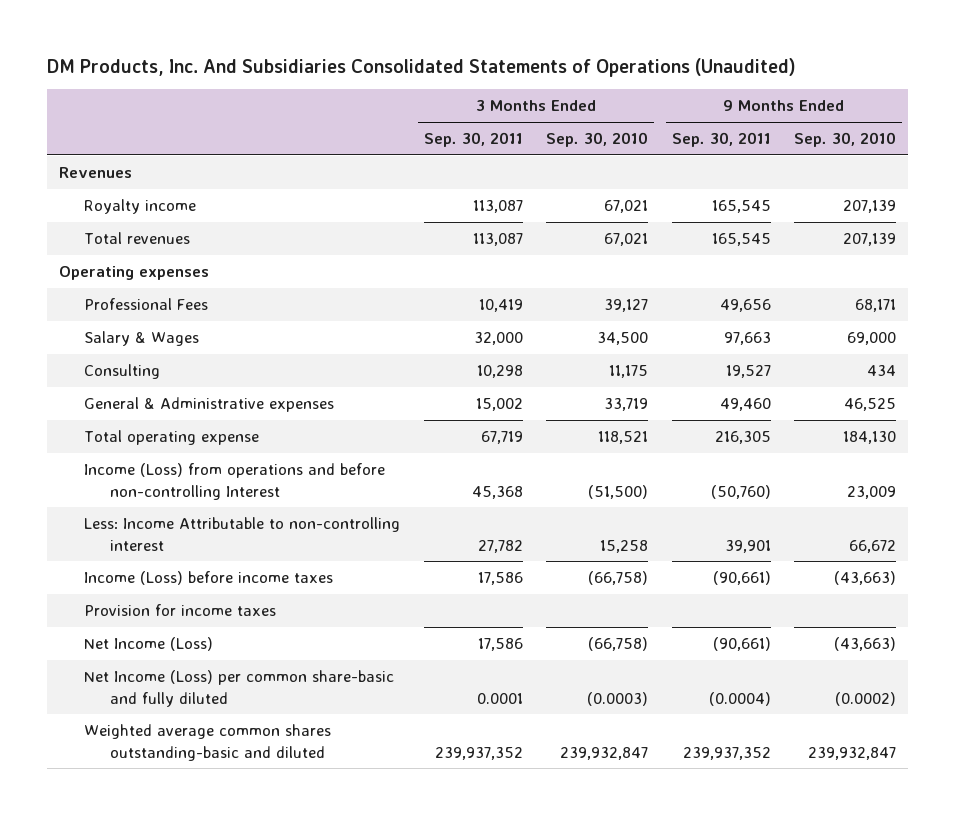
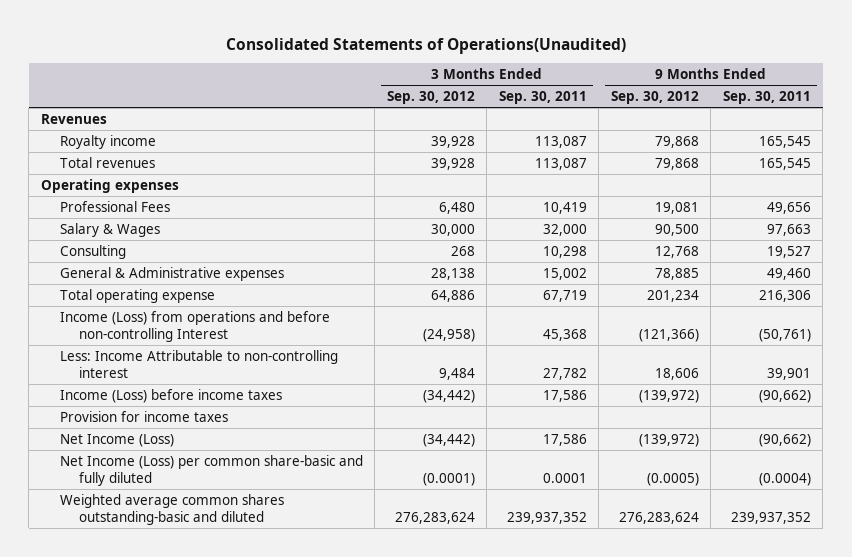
[46,57,796,77] DM Products, Inc. And Subsidiaries Consolidated Statements of Operations (Unaudited) -> [225,37,626,54] Consolidated Statements of Operations(Unaudited)
[546,131,649,147] Sep. 30, 2010 -> none
[794,131,897,147] Sep. 30, 2010 -> none
none -> [386,91,475,105] Sep. 30, 2012
none -> [610,91,699,105] Sep. 30, 2012
[714,430,771,444] 216,305 -> [758,289,811,302] 216,306
[710,484,771,499] (50,760) -> [758,329,811,343] (50,761)
[712,570,771,585] (90,661) -> [758,389,811,403] (90,662)
[712,636,771,651] (90,661) -> [758,433,811,447] (90,662)

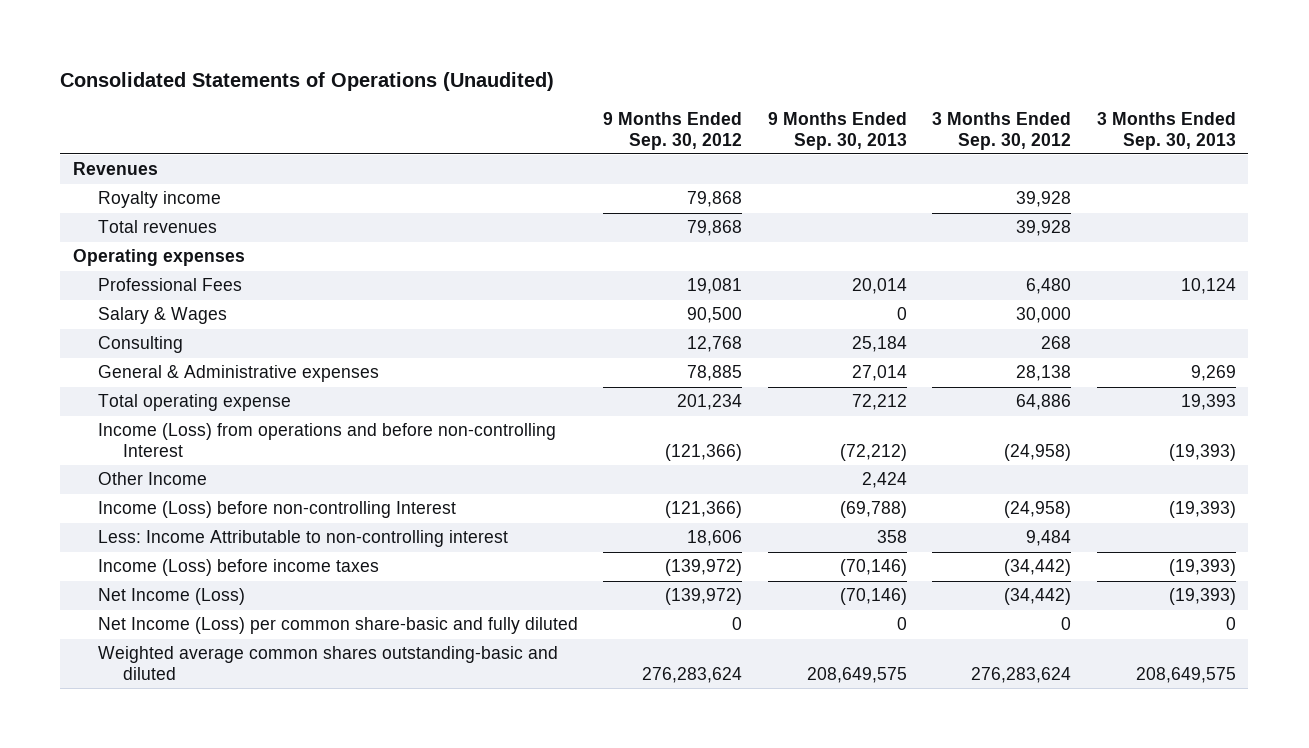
[225,37,626,54] Consolidated Statements of Operations(Unaudited) -> [60,72,555,92] Consolidated Statements of Operations (Unaudited)
[498,91,587,105] Sep. 30, 2011 -> none
[722,91,811,105] Sep. 30, 2011 -> none
none -> [767,112,907,150] 9 Months Ended Sep. 30, 2013
none -> [1096,112,1236,150] 3 Months Ended Sep. 30, 2013
none -> [97,472,207,486] Other Income
none -> [97,501,456,519] Income (Loss) before non-controlling Interest
[59,410,228,422] Provision for income taxes -> none
[422,473,475,487] (0.0001) -> [1061,617,1072,631] 0
[646,473,699,487] (0.0005) -> [732,617,743,631] 0

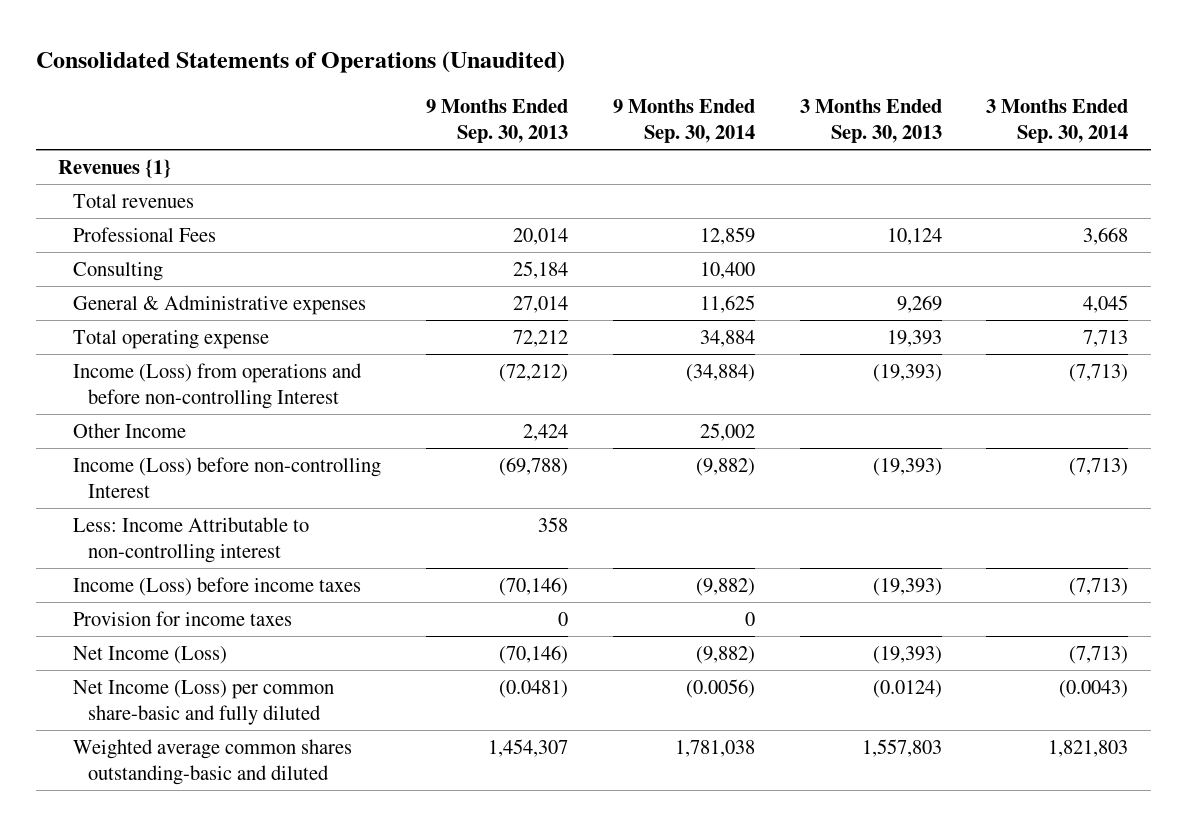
[603,112,743,150] 9 Months Ended Sep. 30, 2012 -> none
[932,112,1072,150] 3 Months Ended Sep. 30, 2012 -> none
none -> [612,98,755,144] 9 Months Ended Sep. 30, 2014
none -> [986,98,1129,144] 3 Months Ended Sep. 30, 2014
[97,191,221,209] Royalty income -> none
[73,162,159,176] Revenues -> [58,158,172,178] Revenues {1}
[73,249,246,267] Operating expenses -> none
[97,307,227,325] Salary & Wages -> none
none -> [73,610,293,626] Provision for income taxes
[896,617,907,631] 0 -> [498,679,568,698] (0.0481)
[1225,617,1236,631] 0 -> [872,679,942,698] (0.0124)
[806,666,907,683] 208,649,575 -> [487,738,568,757] 1,454,307
[1135,666,1236,683] 208,649,575 -> [861,738,942,757] 1,557,803

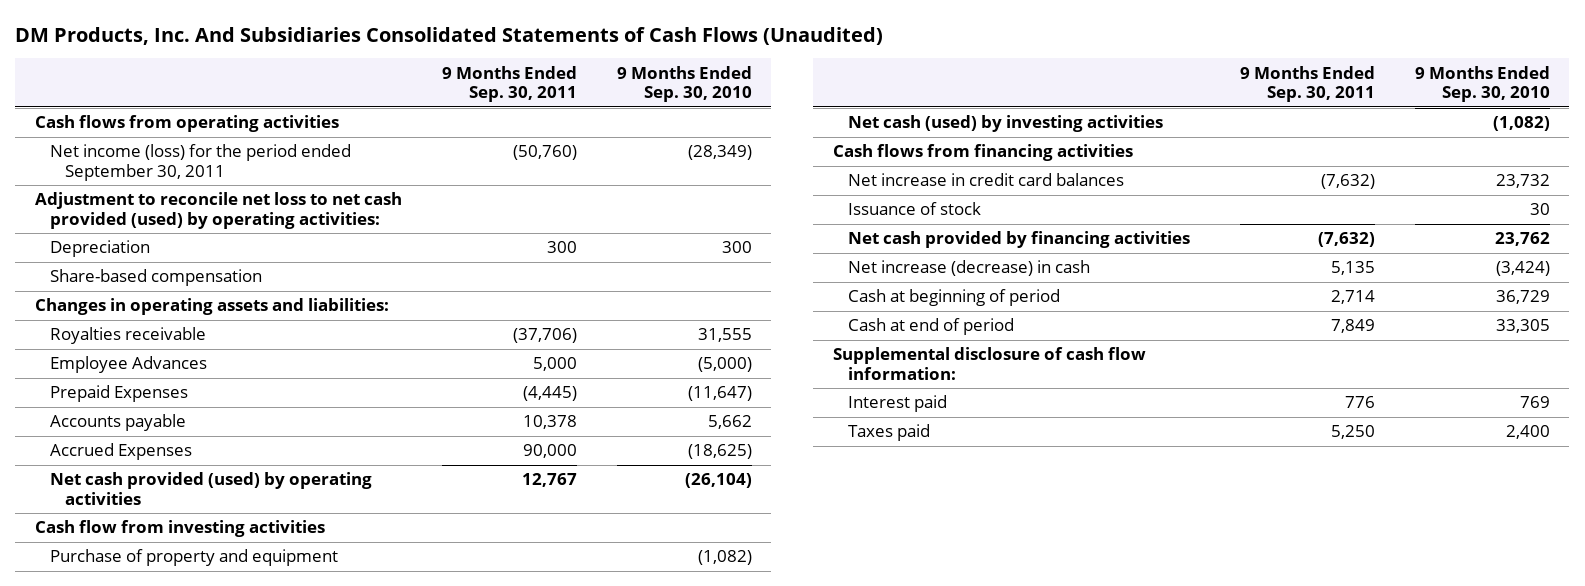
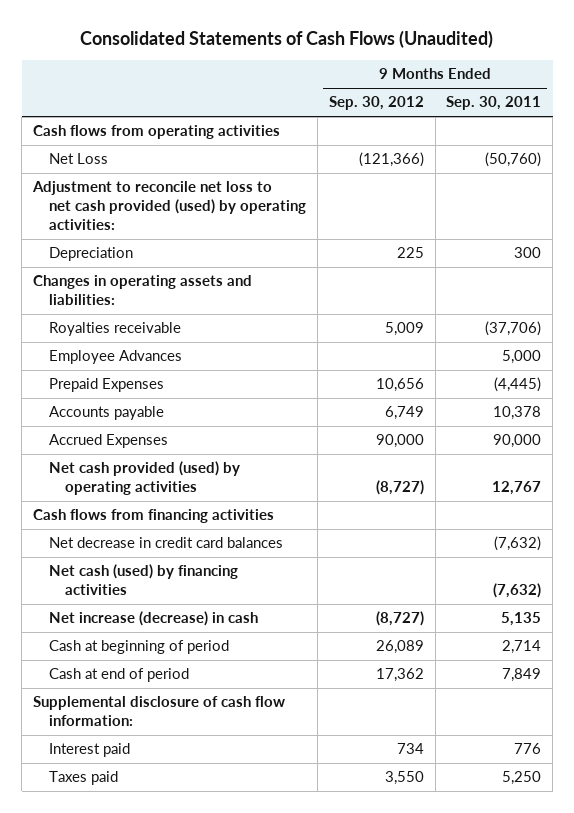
[15,26,884,45] DM Products, Inc. And Subsidiaries Consolidated Statements of Cash Flows (Unaudited) -> [80,29,494,48] Consolidated Statements of Cash Flows (Unaudited)
[616,65,752,103] 9 Months Ended Sep. 30, 2010 -> none
none -> [328,96,424,111] Sep. 30, 2012
[50,144,352,181] Net income (loss) for the period ended September 30, 2011 -> [49,153,109,165] Net Loss
[50,269,263,287] Share-based compensation -> none
[35,520,326,538] Cash flow from investing activities -> none
[50,549,339,567] Purchase of property and equipment -> none
[848,115,1164,133] Net cash (used) by investing activities -> none
[848,202,982,216] Issuance of stock -> none
[848,173,1125,187] Net increase in credit card balances -> [49,537,284,549] Net decrease in credit card balances
[848,231,1191,249] Net cash provided by financing activities -> [49,564,239,596] Net cash (used) by financing activities

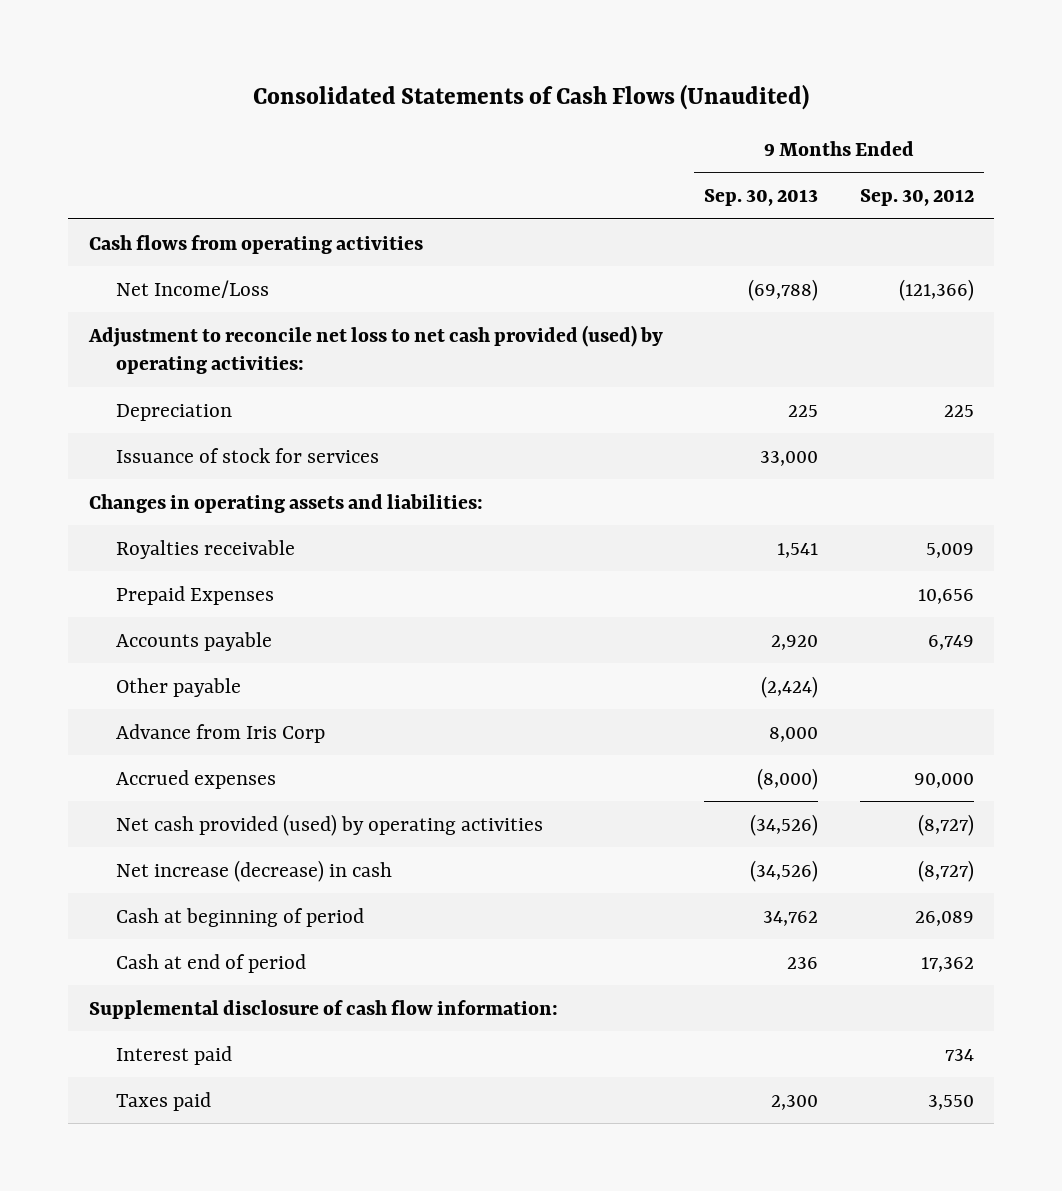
[446,96,542,111] Sep. 30, 2011 -> none
none -> [704,189,819,207] Sep. 30, 2013
[49,153,109,165] Net Loss -> [116,279,270,298] Net Income/Loss
none -> [116,447,380,463] Issuance of stock for services
[49,350,183,365] Employee Advances -> none
none -> [116,677,242,697] Other payable
none -> [116,723,326,743] Advance from Iris Corp
[49,434,169,449] Accrued Expenses -> [116,769,277,789] Accrued expenses
[32,509,274,524] Cash flows from financing activities -> none
[49,537,284,549] Net decrease in credit card balances -> none
[49,564,239,596] Net cash (used) by financing activities -> none

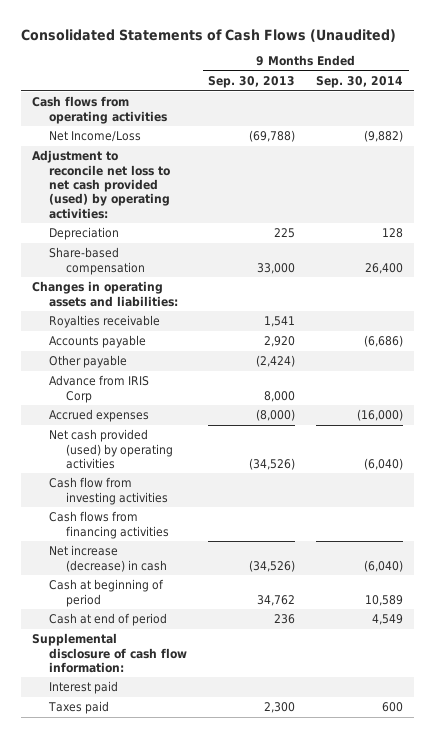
[859,189,974,207] Sep. 30, 2012 -> none
none -> [316,76,404,89] Sep. 30, 2014
[116,447,380,463] Issuance of stock for services -> none
none -> [48,247,145,275] Share-based compensation
[116,585,275,605] Prepaid Expenses -> none
[116,723,326,743] Advance from Iris Corp -> [48,375,149,403] Advance from IRIS Corp
none -> [48,477,168,505] Cash flow from investing activities
none -> [48,511,169,539] Cash flows from financing activities

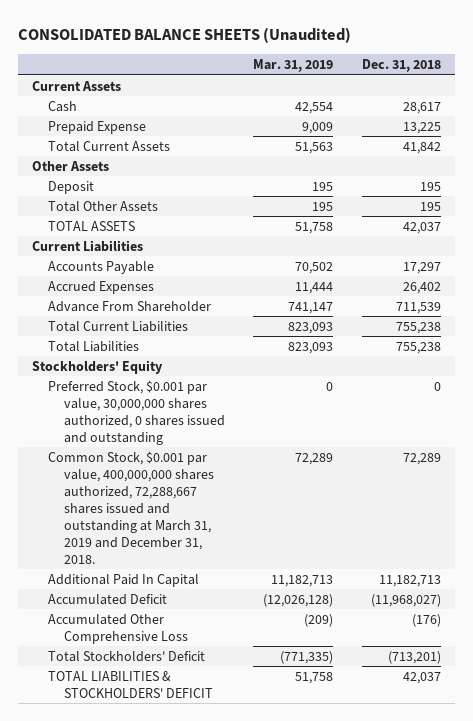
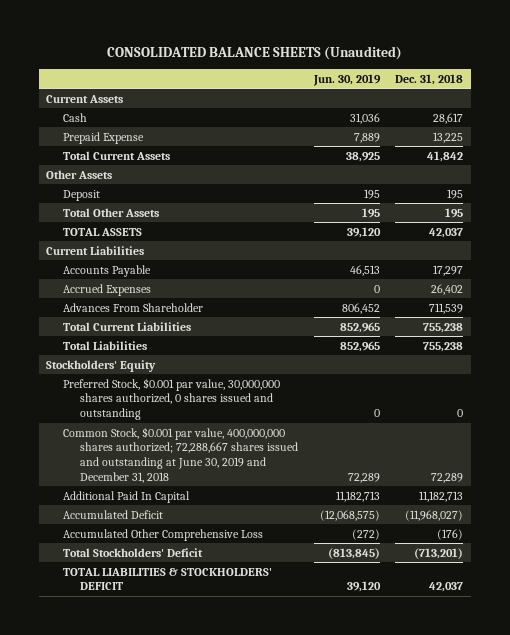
[253,59,334,73] Mar. 31, 2019 -> none
none -> [312,73,381,86] Jun. 30, 2019
[47,300,211,312] Advance From Shareholder -> [63,302,204,312] Advances From Shareholder
[47,450,214,564] Common Stock, $0.001 par value, 400,000,000 shares authorized, 72,288,667 shares issued and outstanding at March 31, 2019 and December 31, 2018. -> [63,426,299,483] Common Stock, $0.001 par value, 400,000,000 shares authorized; 72,288,667 shares issued and outstanding at June 30, 2019 and December 31, 2018

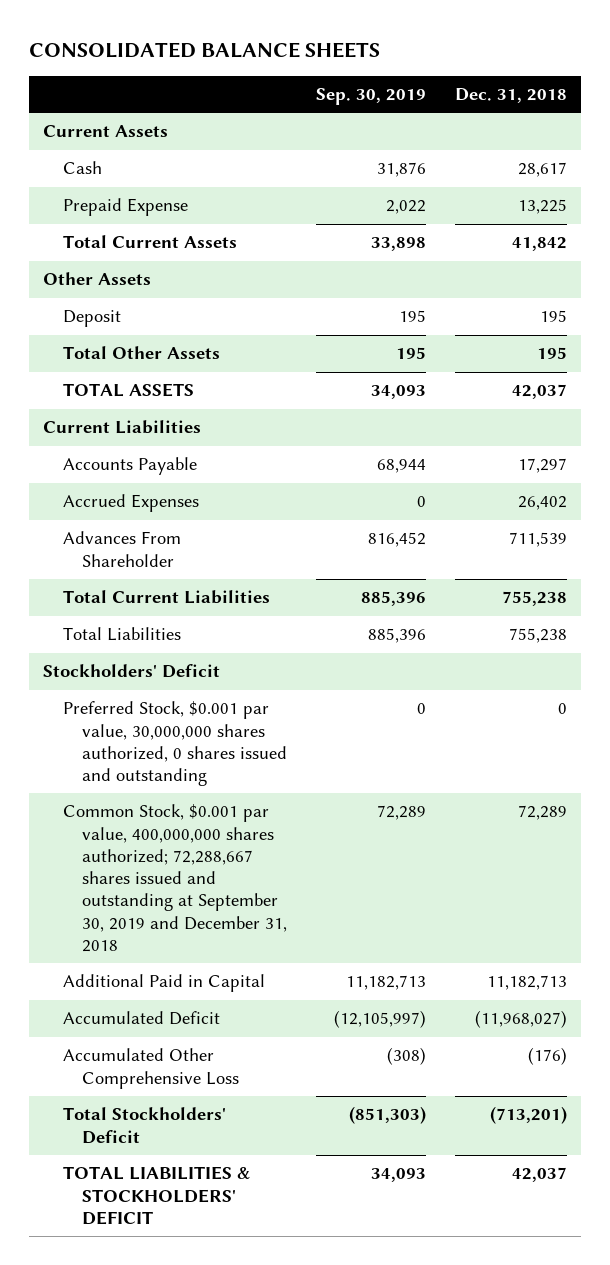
[106,46,402,61] CONSOLIDATED BALANCE SHEETS (Unaudited) -> [28,42,380,59] CONSOLIDATED BALANCE SHEETS
[312,73,381,86] Jun. 30, 2019 -> none
none -> [315,87,426,105] Sep. 30, 2019
[46,359,157,372] Stockholders' Equity -> [43,664,221,679] Stockholders' Deficit
[63,426,299,483] Common Stock, $0.001 par value, 400,000,000 shares authorized; 72,288,667 shares issued and outstanding at June 30, 2019 and December 31, 2018 -> [62,804,287,952] Common Stock, $0.001 par value, 400,000,000 shares authorized; 72,288,667 shares issued and outstanding at September 30, 2019 and December 31, 2018
[63,490,191,503] Additional Paid In Capital -> [62,974,265,993] Additional Paid in Capital

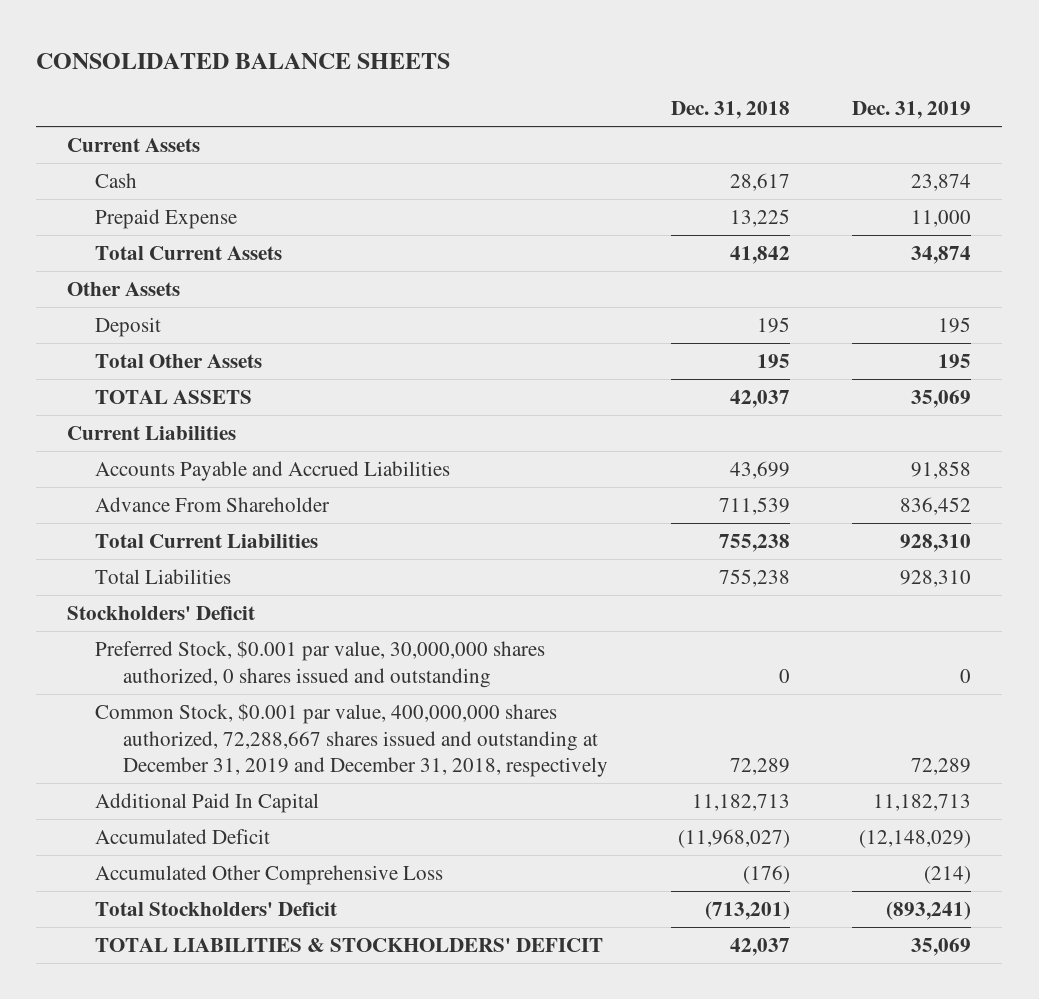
[315,87,426,105] Sep. 30, 2019 -> none
none -> [852,100,972,119] Dec. 31, 2019
[62,457,197,476] Accounts Payable -> none
[62,494,199,513] Accrued Expenses -> none
none -> [95,461,451,482] Accounts Payable and Accrued Liabilities
[62,531,181,567] Advances From Shareholder -> [95,497,331,513] Advance From Shareholder
[62,804,287,952] Common Stock, $0.001 par value, 400,000,000 shares authorized; 72,288,667 shares issued and outstanding at September 30, 2019 and December 31, 2018 -> [95,703,608,777] Common Stock, $0.001 par value, 400,000,000 shares authorized, 72,288,667 shares issued and outstanding at December 31, 2019 and December 31, 2018, respectively
[62,974,265,993] Additional Paid in Capital -> [95,793,320,814] Additional Paid In Capital

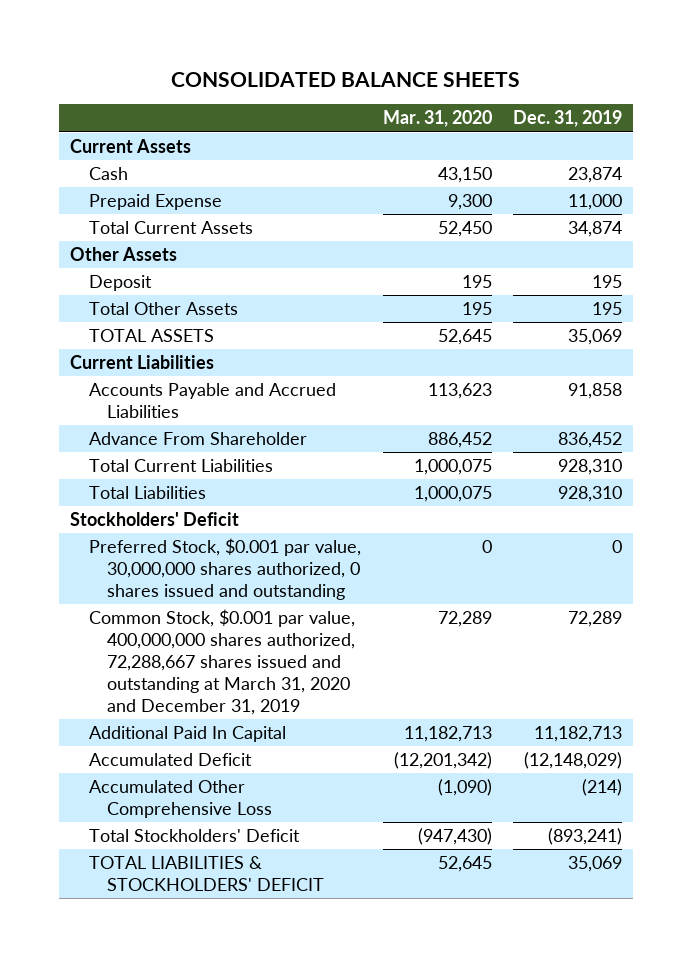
[670,100,790,119] Dec. 31, 2018 -> none
none -> [382,110,492,128] Mar. 31, 2020
[95,703,608,777] Common Stock, $0.001 par value, 400,000,000 shares authorized, 72,288,667 shares issued and outstanding at December 31, 2019 and December 31, 2018, respectively -> [88,608,356,715] Common Stock, $0.001 par value, 400,000,000 shares authorized, 72,288,667 shares issued and outstanding at March 31, 2020 and December 31, 2019

